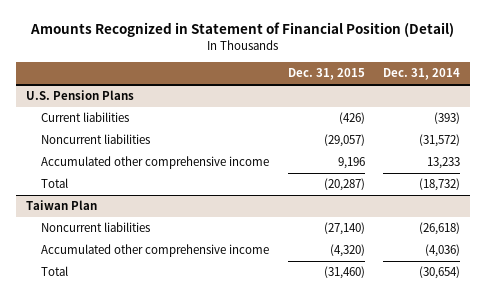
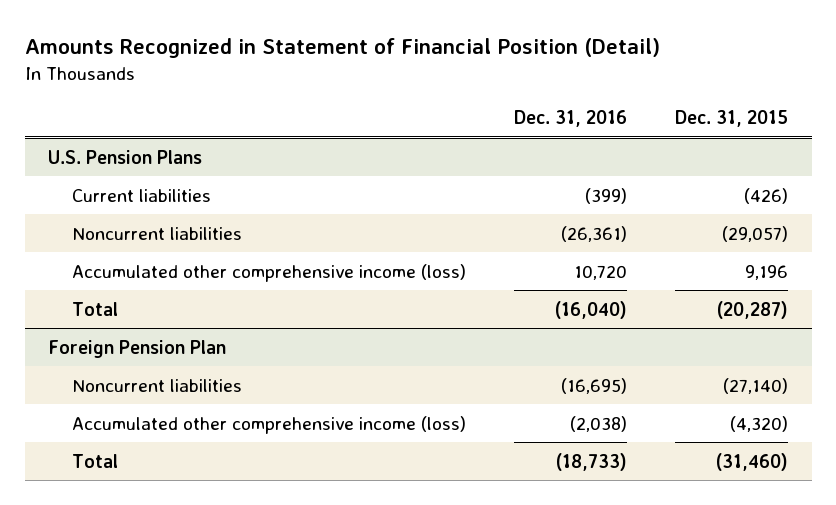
[383,68,461,81] Dec. 31, 2014 -> none
none -> [514,110,628,128] Dec. 31, 2016
[41,156,270,170] Accumulated other comprehensive income -> [72,263,467,282] Accumulated other comprehensive income (loss)
[25,200,97,211] Taiwan Plan -> [48,339,227,358] Foreign Pension Plan
[41,244,270,258] Accumulated other comprehensive income -> [72,415,467,434] Accumulated other comprehensive income (loss)

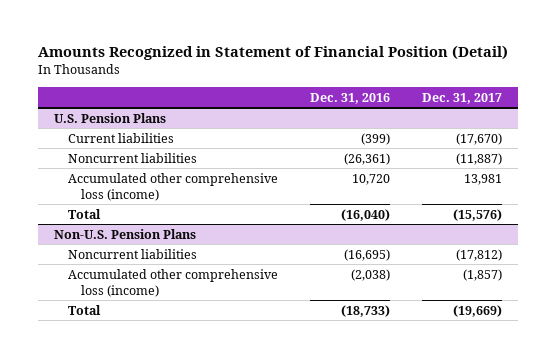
[675,110,789,128] Dec. 31, 2015 -> none
none -> [422,92,503,104] Dec. 31, 2017
[72,263,467,282] Accumulated other comprehensive income (loss) -> [67,172,278,201] Accumulated other comprehensive loss (income)
[48,339,227,358] Foreign Pension Plan -> none
none -> [54,228,197,239] Non-U.S. Pension Plans
[72,415,467,434] Accumulated other comprehensive income (loss) -> [67,268,278,297] Accumulated other comprehensive loss (income)

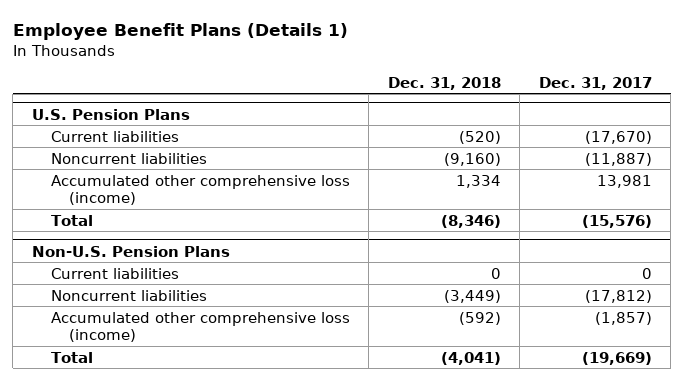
[38,45,509,61] Amounts Recognized in Statement of Financial Position (Detail) -> [12,23,348,41] Employee Benefit Plans (Details 1)
[310,92,391,104] Dec. 31, 2016 -> none
none -> [387,76,501,90] Dec. 31, 2018
none -> [50,267,179,279] Current liabilities

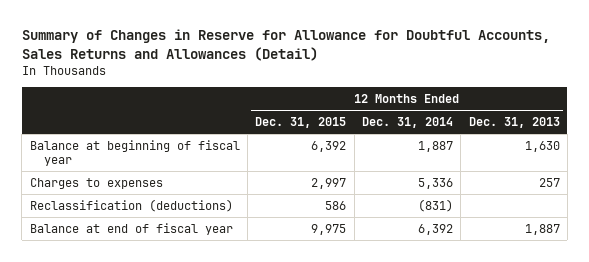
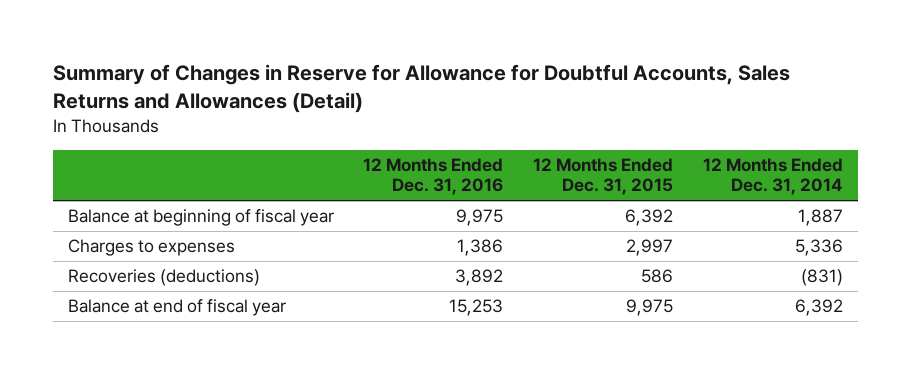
[468,117,560,129] Dec. 31, 2013 -> none
none -> [363,158,504,196] 12 Months Ended Dec. 31, 2016
[29,198,233,212] Reclassification (deductions) -> [67,269,260,287] Recoveries (deductions)

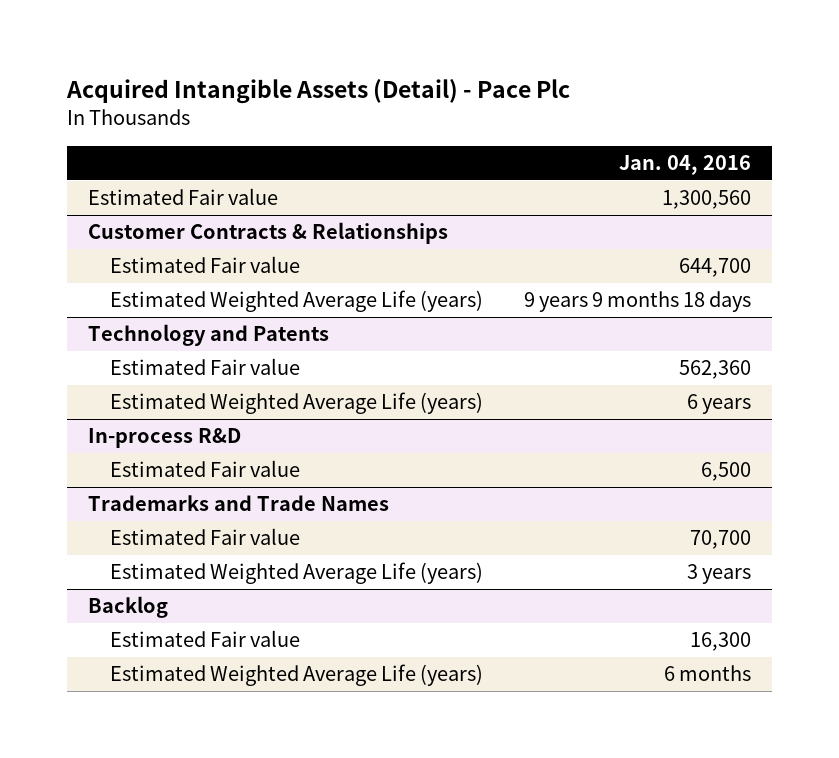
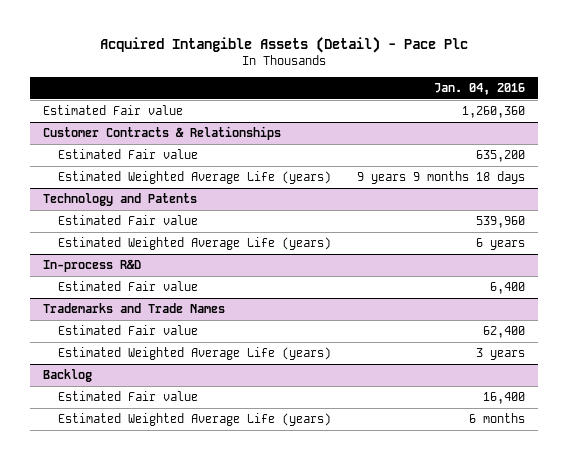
[662,190,752,210] 1,300,560 -> [461,105,525,118] 1,260,360
[679,258,752,278] 644,700 -> [475,149,525,162] 635,200
[679,360,752,380] 562,360 -> [475,215,525,228] 539,960
[701,462,752,482] 6,500 -> [489,281,525,294] 6,400
[690,530,752,550] 70,700 -> [482,325,525,338] 62,400
[690,632,752,652] 16,300 -> [482,391,525,404] 16,400

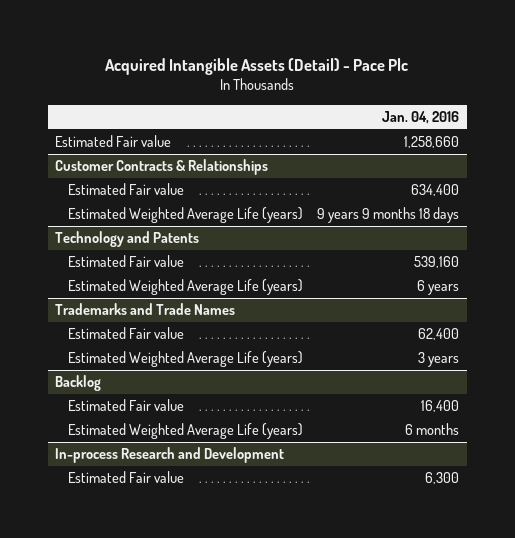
[461,105,525,118] 1,260,360 -> [404,136,460,149] 1,258,660
[475,149,525,162] 635,200 -> [411,184,460,197] 634,400
[475,215,525,228] 539,960 -> [414,256,460,269] 539,160
[43,258,142,272] In-process R&D -> none
[57,280,198,291] Estimated Fair value -> none
none -> [55,447,285,464] In-process Research and Development
none -> [67,471,184,484] Estimated Fair value

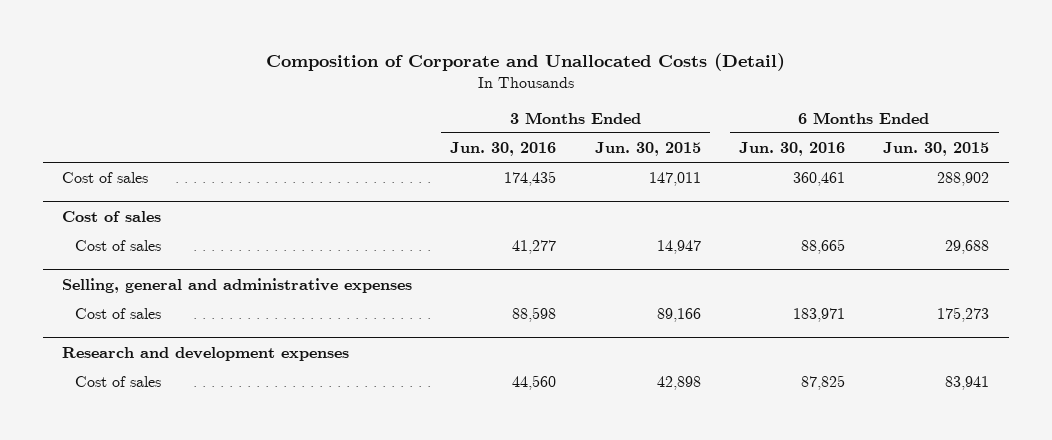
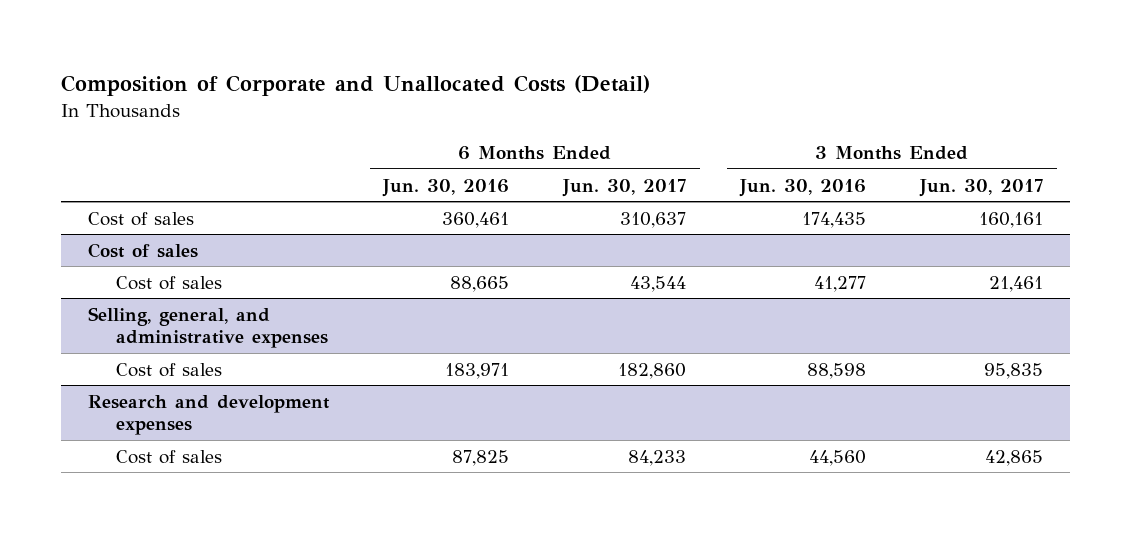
[594,142,701,157] Jun. 30, 2015 -> none
[883,142,990,157] Jun. 30, 2015 -> none
none -> [562,178,687,197] Jun. 30, 2017
none -> [919,178,1044,197] Jun. 30, 2017
[62,278,413,294] Selling, general and administrative expenses -> [88,306,328,349] Selling, general, and administrative expenses

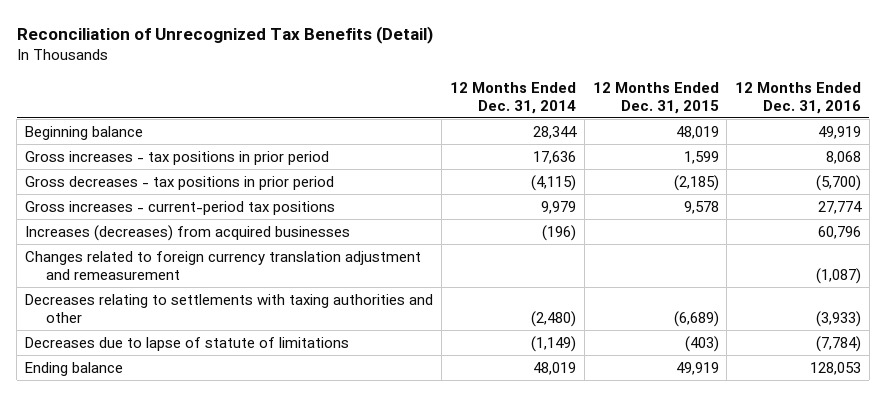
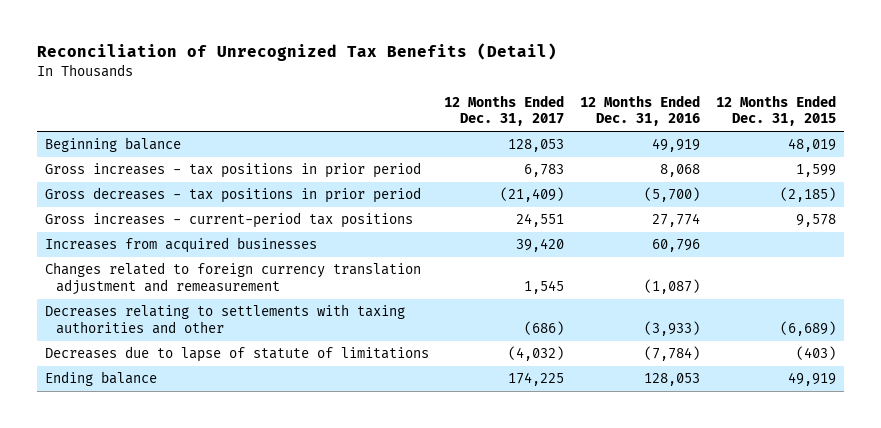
[449,81,576,114] 12 Months Ended Dec. 31, 2014 -> none
none -> [444,94,565,127] 12 Months Ended Dec. 31, 2017
[25,224,351,241] Increases (decreases) from acquired businesses -> [44,237,317,254] Increases from acquired businesses

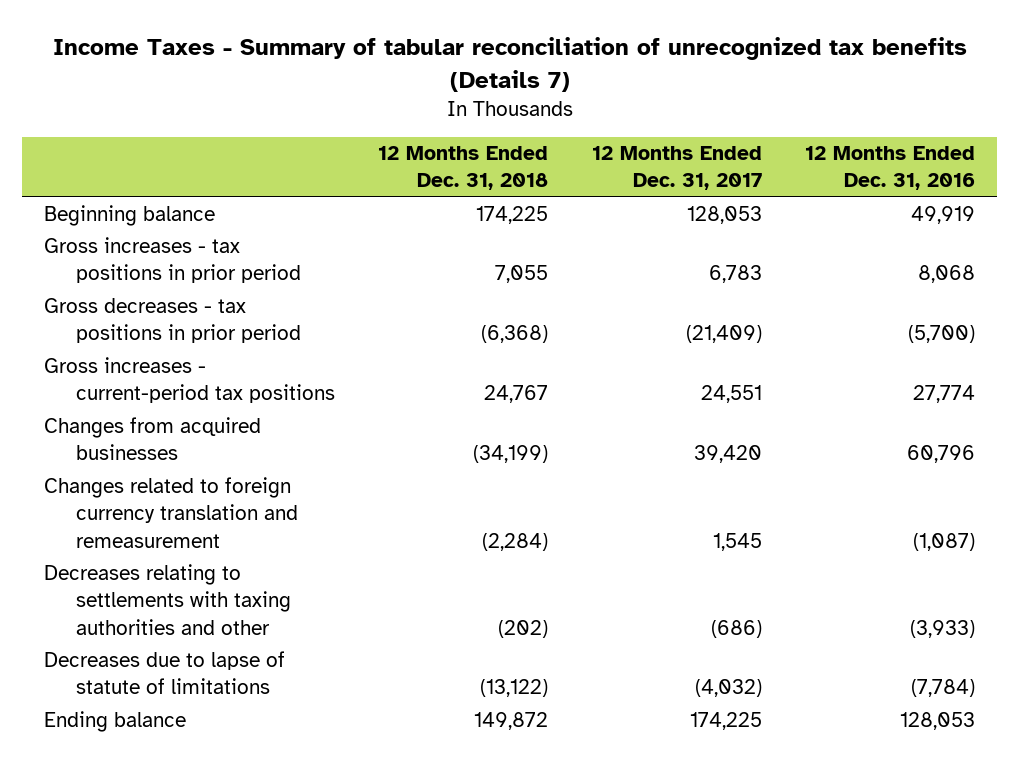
[36,43,557,62] Reconciliation of Unrecognized Tax Benefits (Detail) -> [52,36,967,92] Income Taxes - Summary of tabular reconciliation of unrecognized tax benefits (Details 7)
[716,94,837,127] 12 Months Ended Dec. 31, 2015 -> none
none -> [378,146,549,191] 12 Months Ended Dec. 31, 2018
[44,237,317,254] Increases from acquired businesses -> [44,417,262,461] Changes from acquired businesses
[44,262,421,295] Changes related to foreign currency translation adjustment and remeasurement -> [44,477,298,548] Changes related to foreign currency translation and remeasurement

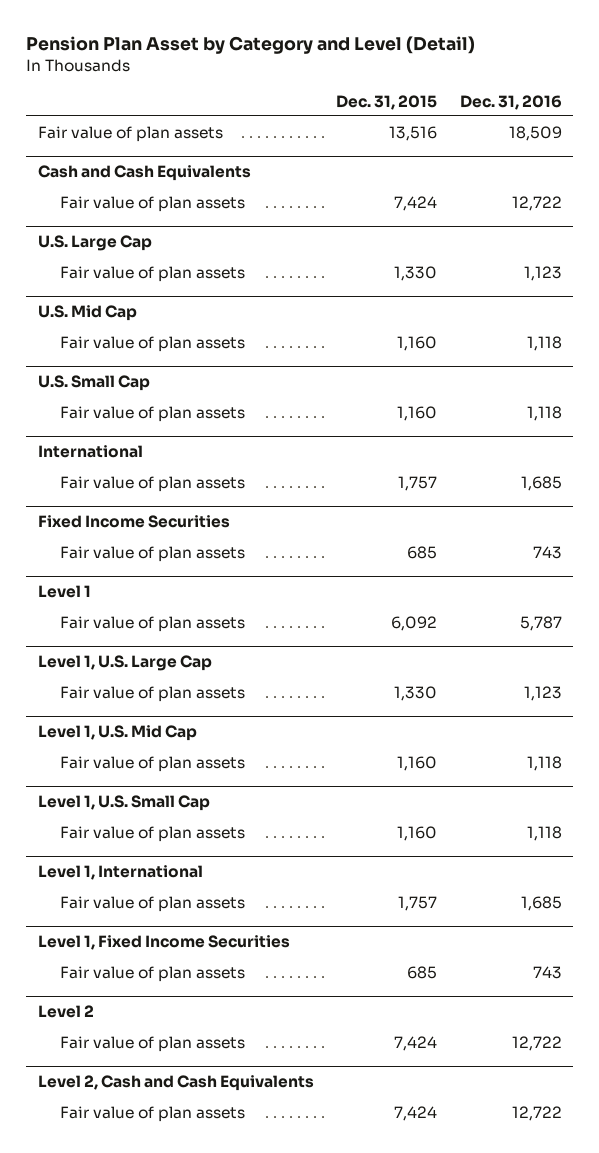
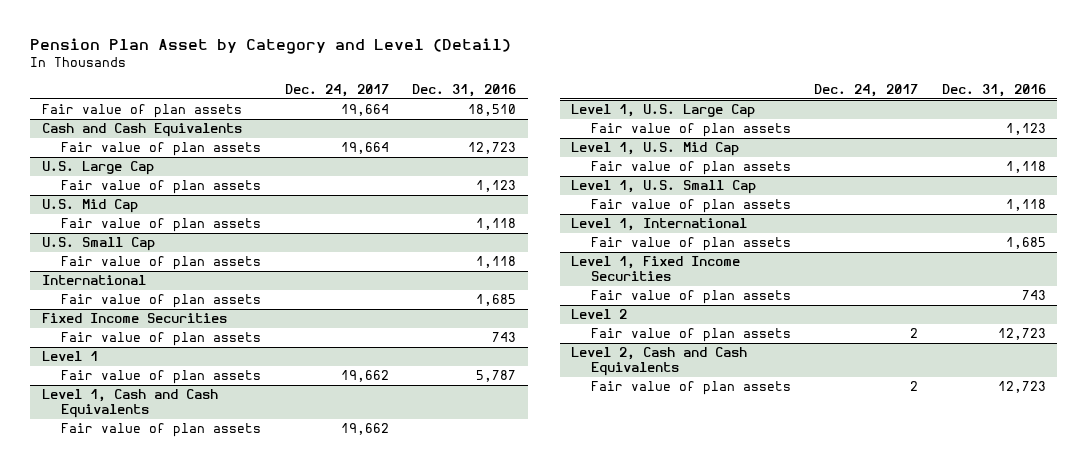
[336,94,438,110] Dec. 31, 2015 -> none
none -> [284,83,389,97] Dec. 24, 2017
[508,125,562,141] 18,509 -> [468,104,517,117] 18,510
[511,195,562,211] 12,722 -> [468,142,517,155] 12,723
none -> [41,389,218,419] Level 1, Cash and Cash Equivalents
none -> [61,423,262,438] Fair value of plan assets
[511,1035,562,1051] 12,722 -> [997,328,1046,341] 12,723
[511,1105,562,1121] 12,722 -> [997,381,1046,394] 12,723

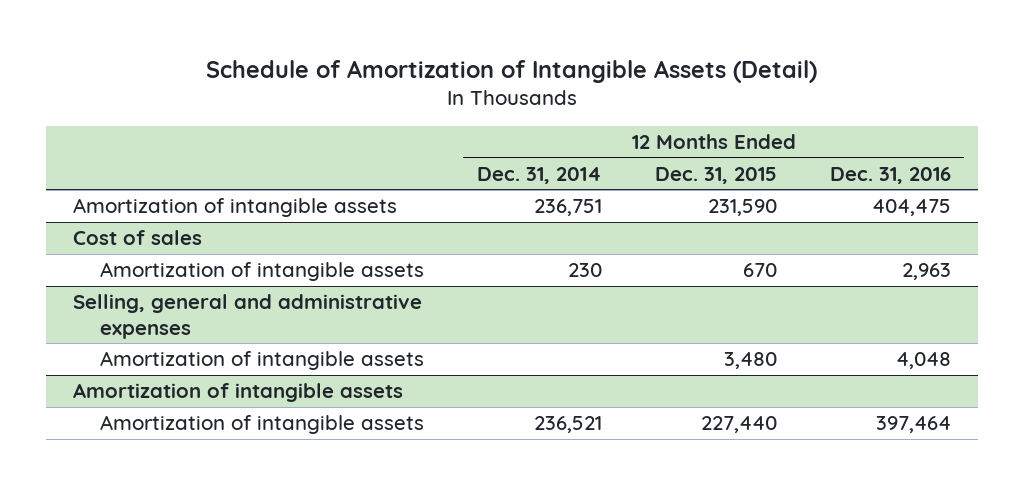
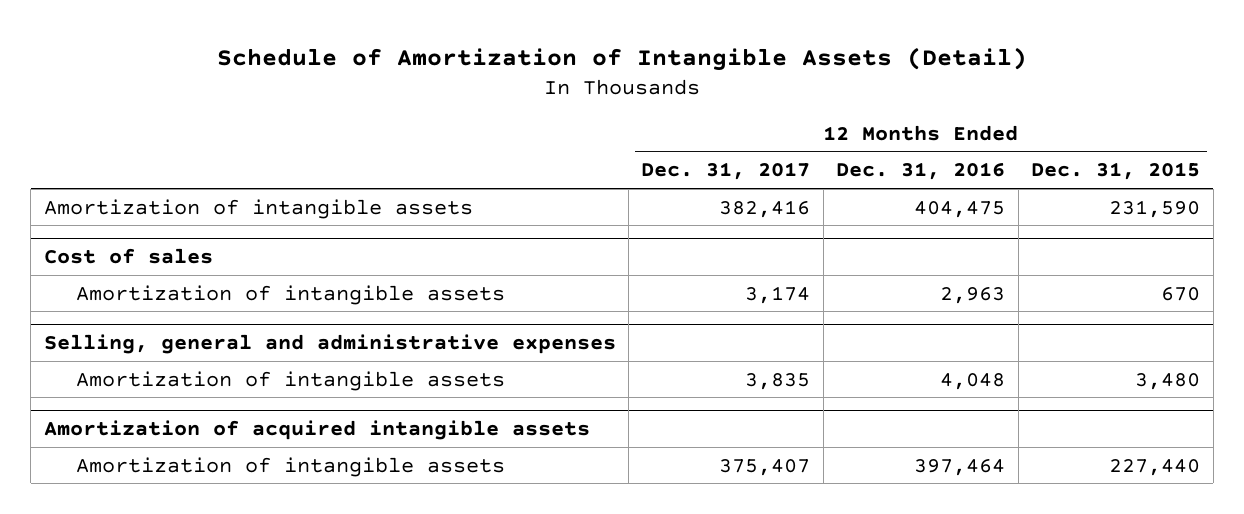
[476,166,602,184] Dec. 31, 2014 -> none
none -> [641,162,811,181] Dec. 31, 2017
[72,383,403,403] Amortization of intangible assets -> [43,419,590,440] Amortization of acquired intangible assets

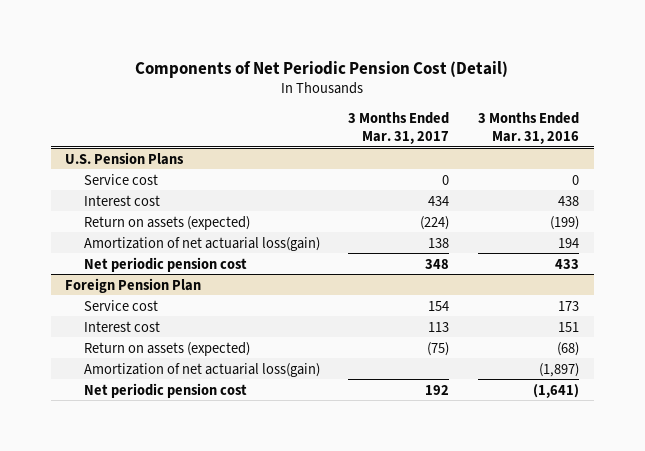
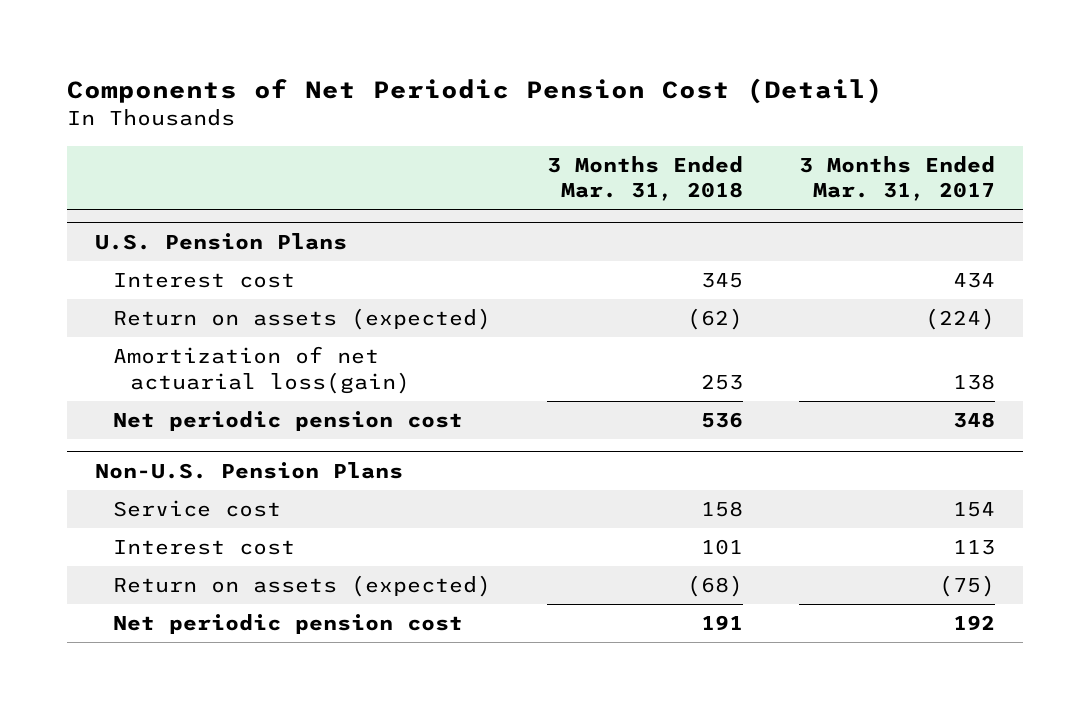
[478,112,580,144] 3 Months Ended Mar. 31, 2016 -> none
none -> [546,155,743,202] 3 Months Ended Mar. 31, 2018
[83,173,158,185] Service cost -> none
[65,277,202,293] Foreign Pension Plan -> none
none -> [94,461,403,479] Non-U.S. Pension Plans
[83,362,320,377] Amortization of net actuarial loss(gain) -> none

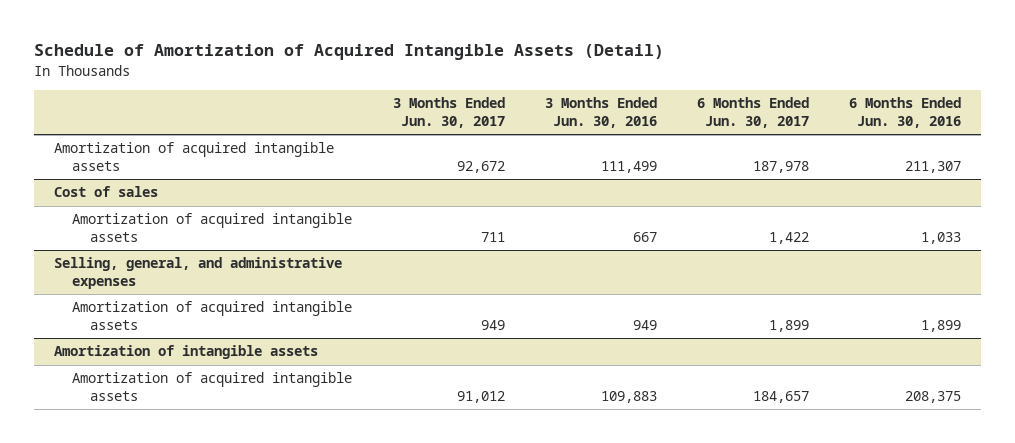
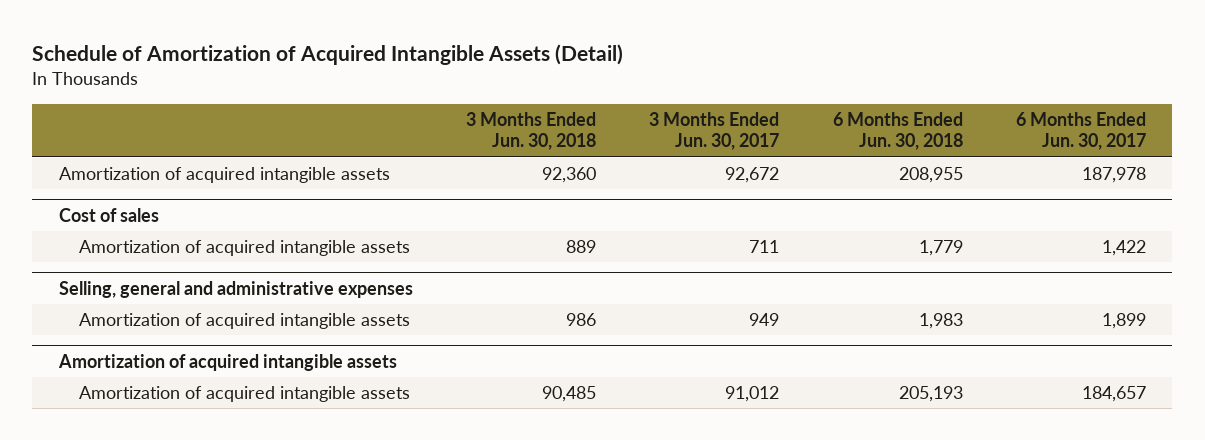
[544,97,657,128] 3 Months Ended Jun. 30, 2016 -> none
[848,97,961,128] 6 Months Ended Jun. 30, 2016 -> none
none -> [466,111,597,151] 3 Months Ended Jun. 30, 2018
none -> [832,111,963,151] 6 Months Ended Jun. 30, 2018
[54,257,343,290] Selling, general, and administrative expenses -> [59,281,414,299] Selling, general and administrative expenses
[54,345,319,360] Amortization of intangible assets -> [58,354,398,372] Amortization of acquired intangible assets

